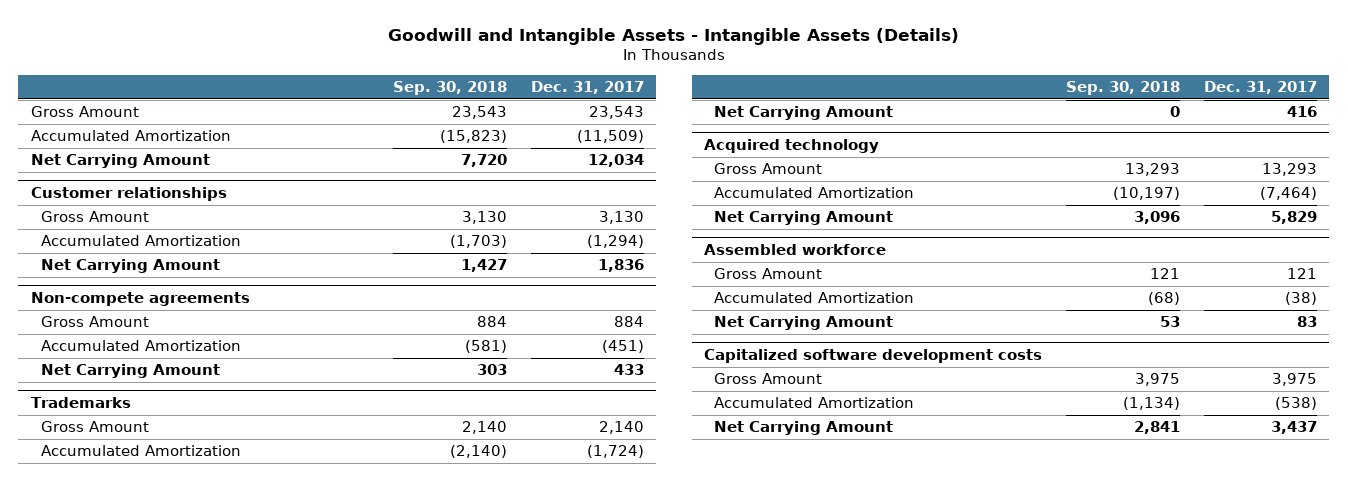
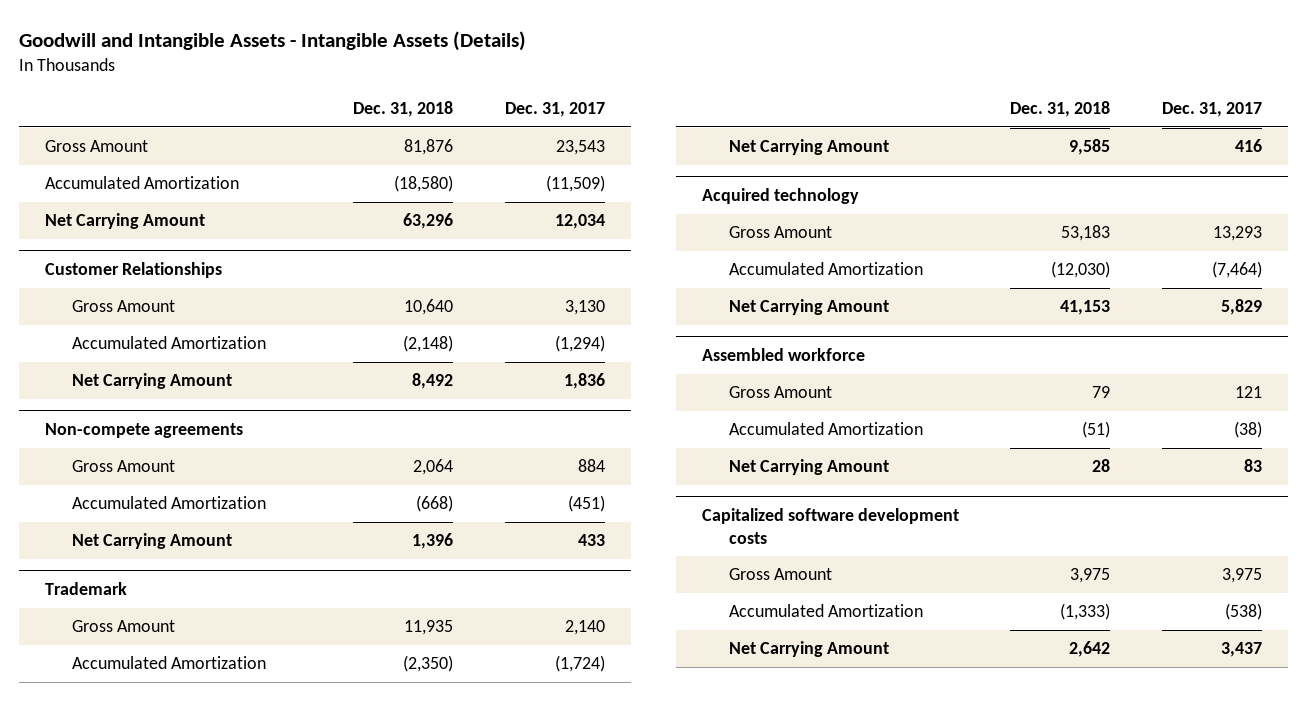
[392,80,507,95] Sep. 30, 2018 -> none
none -> [353,100,454,117] Dec. 31, 2018
[30,187,227,202] Customer relationships -> [44,261,222,278] Customer Relationships
[30,397,131,409] Trademarks -> [44,581,127,595] Trademark

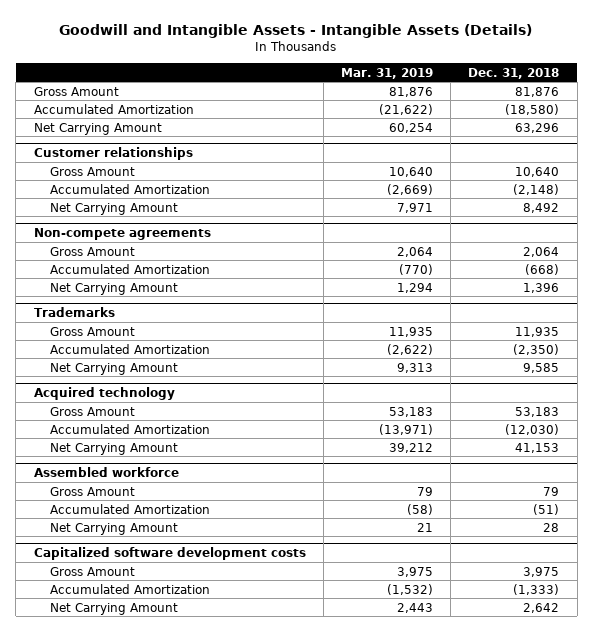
[504,101,605,117] Dec. 31, 2017 -> none
none -> [340,67,433,79] Mar. 31, 2019
[44,261,222,278] Customer Relationships -> [33,147,193,161] Customer relationships
[44,581,127,595] Trademark -> [33,307,115,318] Trademarks

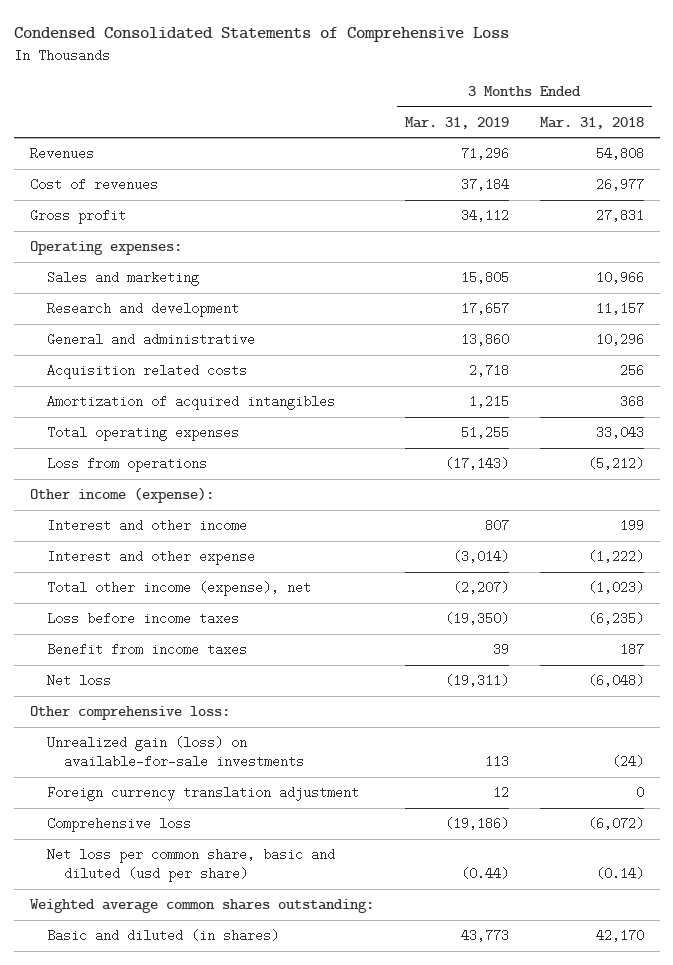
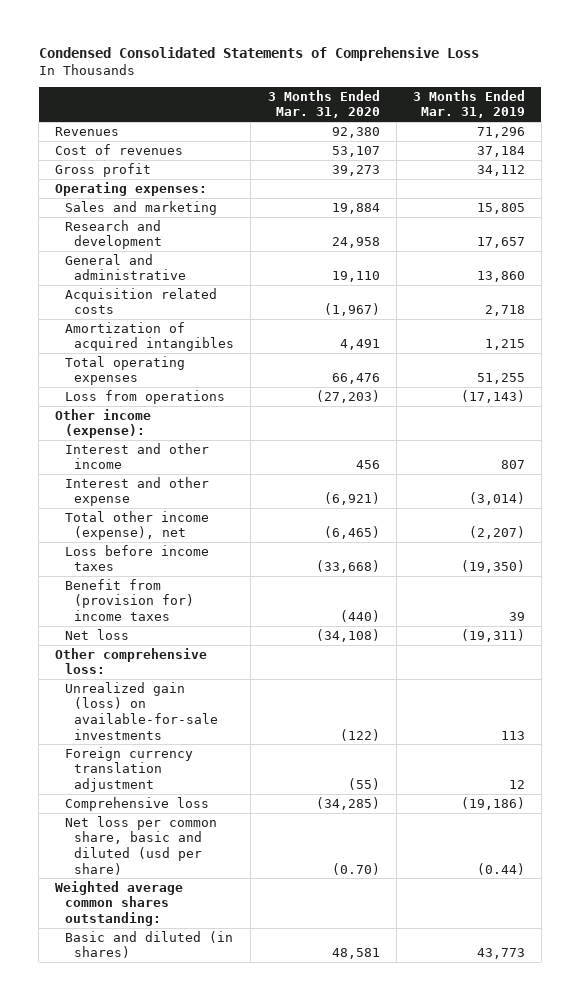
[539,116,644,129] Mar. 31, 2018 -> none
none -> [267,89,380,119] 3 Months Ended Mar. 31, 2020
[46,643,247,657] Benefit from income taxes -> [64,578,195,622] Benefit from (provision for) income taxes

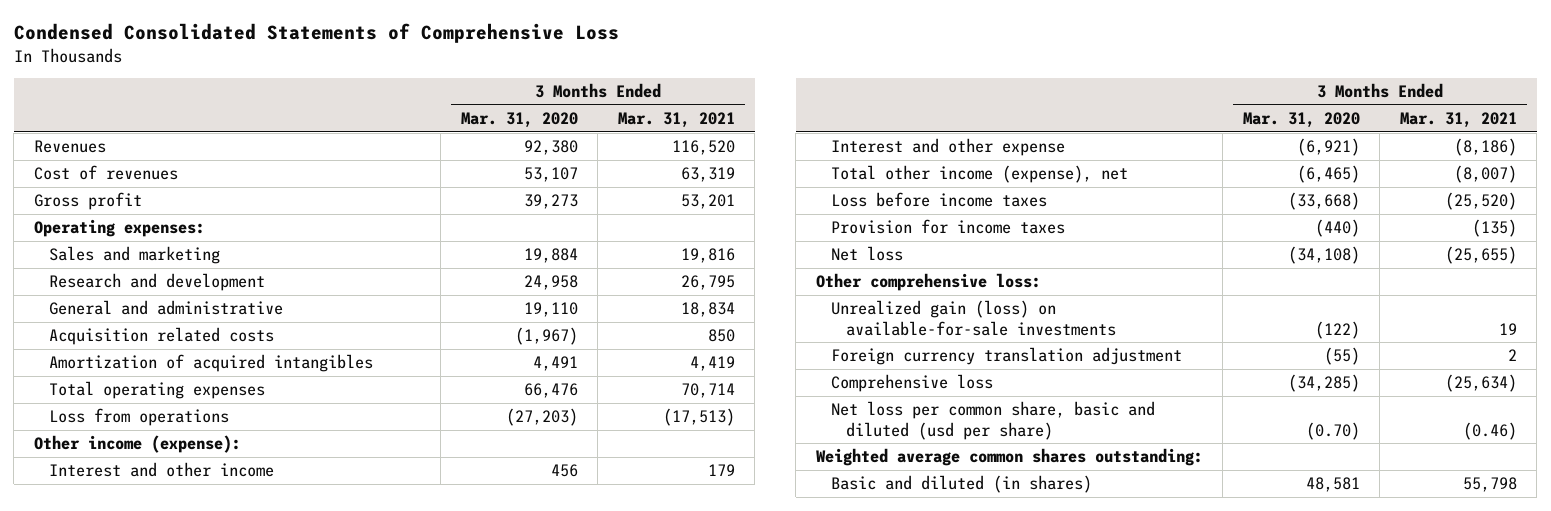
[412,89,525,119] 3 Months Ended Mar. 31, 2019 -> none
none -> [617,111,735,128] Mar. 31, 2021
[64,578,195,622] Benefit from (provision for) income taxes -> [830,219,1065,235] Provision for income taxes

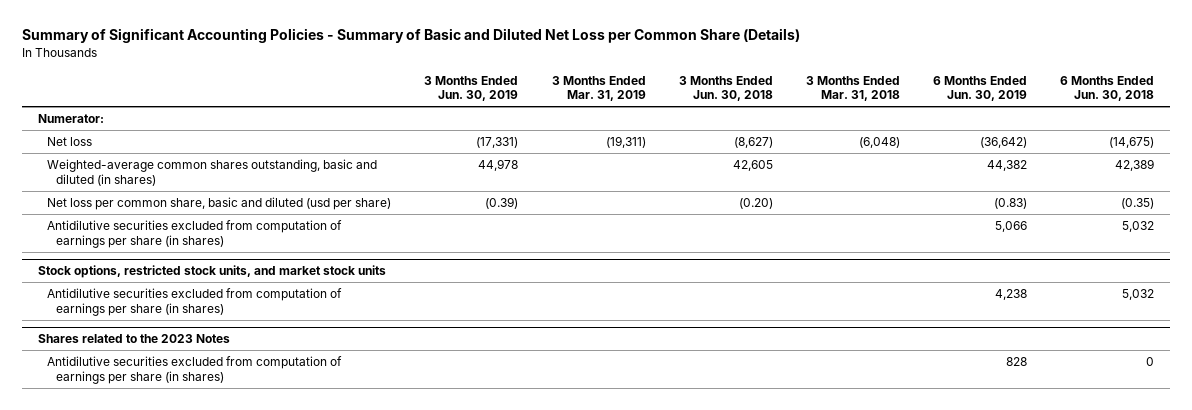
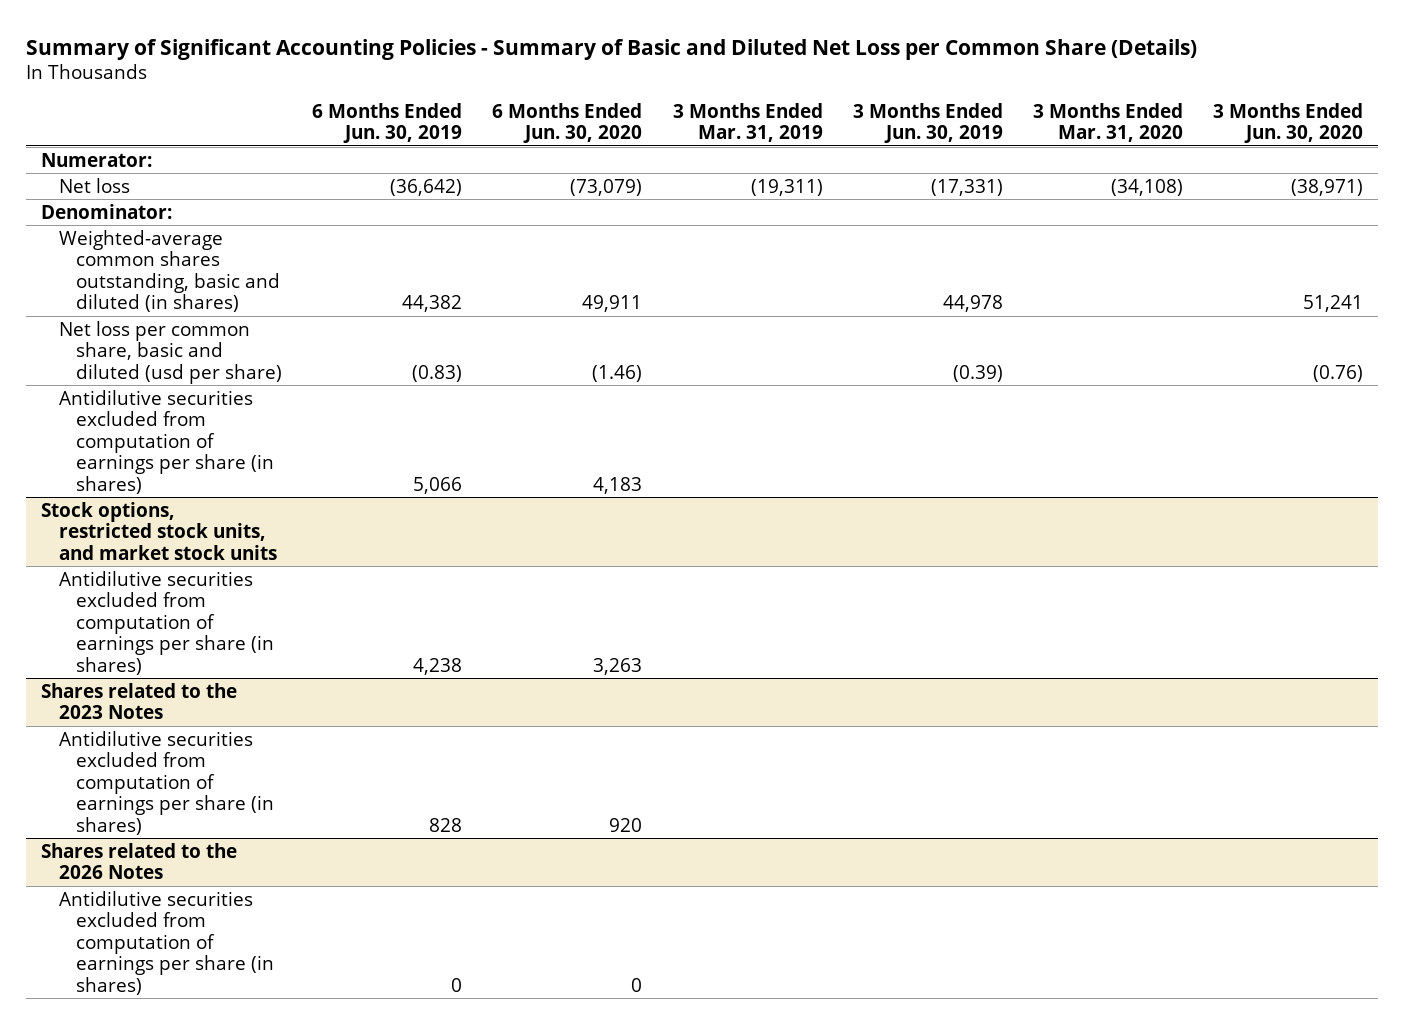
[678,75,773,102] 3 Months Ended Jun. 30, 2018 -> none
[805,75,900,102] 3 Months Ended Mar. 31, 2018 -> none
[1059,75,1154,102] 6 Months Ended Jun. 30, 2018 -> none
none -> [492,102,643,144] 6 Months Ended Jun. 30, 2020
none -> [1033,102,1184,143] 3 Months Ended Mar. 31, 2020
none -> [1213,102,1364,144] 3 Months Ended Jun. 30, 2020
none -> [41,203,173,219] Denominator:
none -> [41,842,238,880] Shares related to the 2026 Notes
none -> [58,890,275,995] Antidilutive securities excluded from computation of earnings per share (in shares)

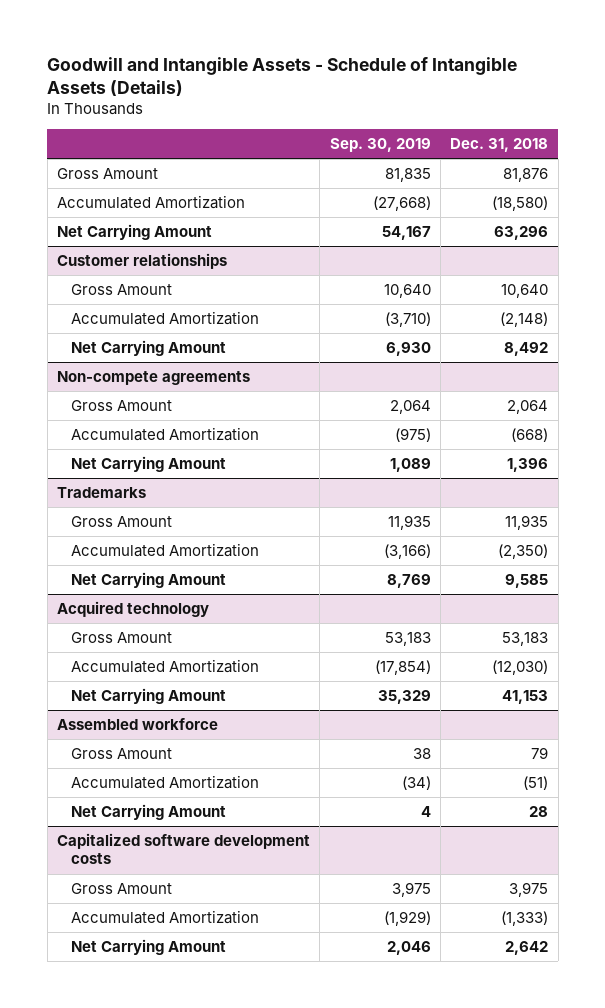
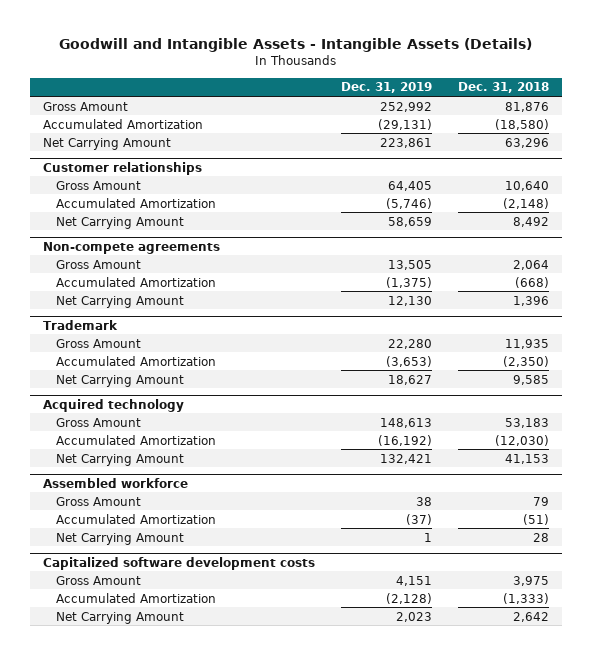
[47,56,518,96] Goodwill and Intangible Assets - Schedule of Intangible Assets (Details) -> [58,37,532,52] Goodwill and Intangible Assets - Intangible Assets (Details)
[329,138,431,153] Sep. 30, 2019 -> none
none -> [340,82,432,94] Dec. 31, 2019
[57,487,147,499] Trademarks -> [42,319,118,330] Trademark

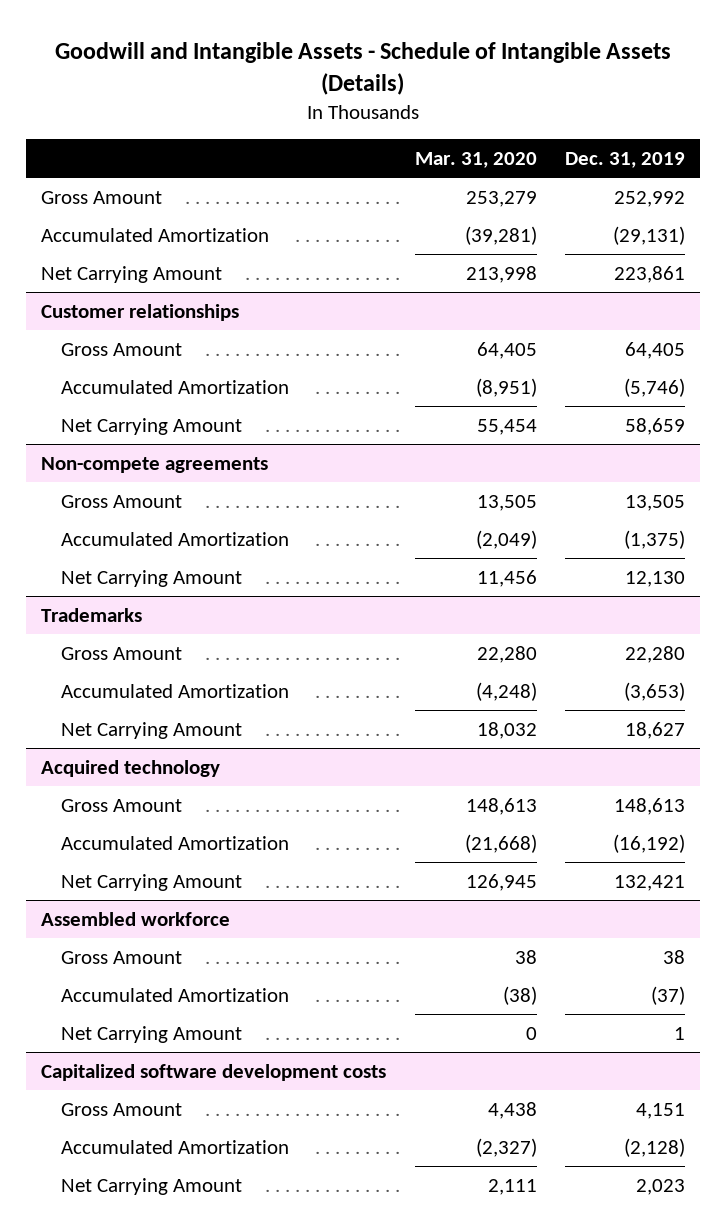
[58,37,532,52] Goodwill and Intangible Assets - Intangible Assets (Details) -> [55,41,672,95] Goodwill and Intangible Assets - Schedule of Intangible Assets (Details)
[457,82,549,94] Dec. 31, 2018 -> none
none -> [414,151,537,168] Mar. 31, 2020
[42,319,118,330] Trademark -> [40,607,142,622] Trademarks

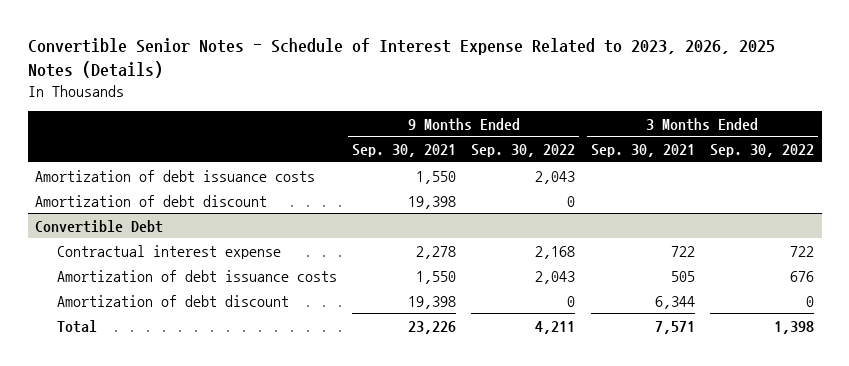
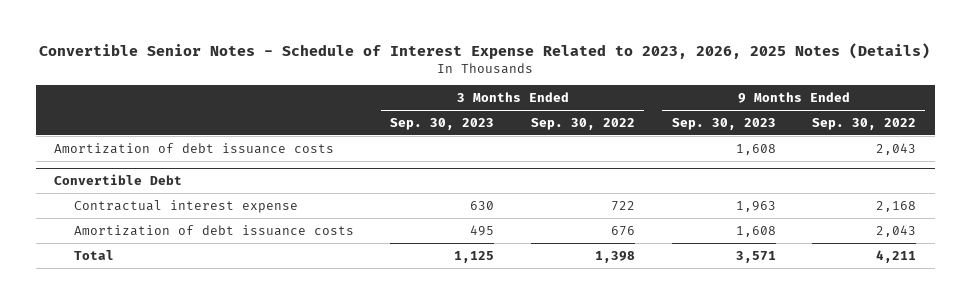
[351,143,456,157] Sep. 30, 2021 -> none
[590,143,695,157] Sep. 30, 2021 -> none
none -> [390,117,495,130] Sep. 30, 2023
none -> [671,117,776,130] Sep. 30, 2023
[35,194,268,207] Amortization of debt discount -> none
[56,294,289,307] Amortization of debt discount -> none

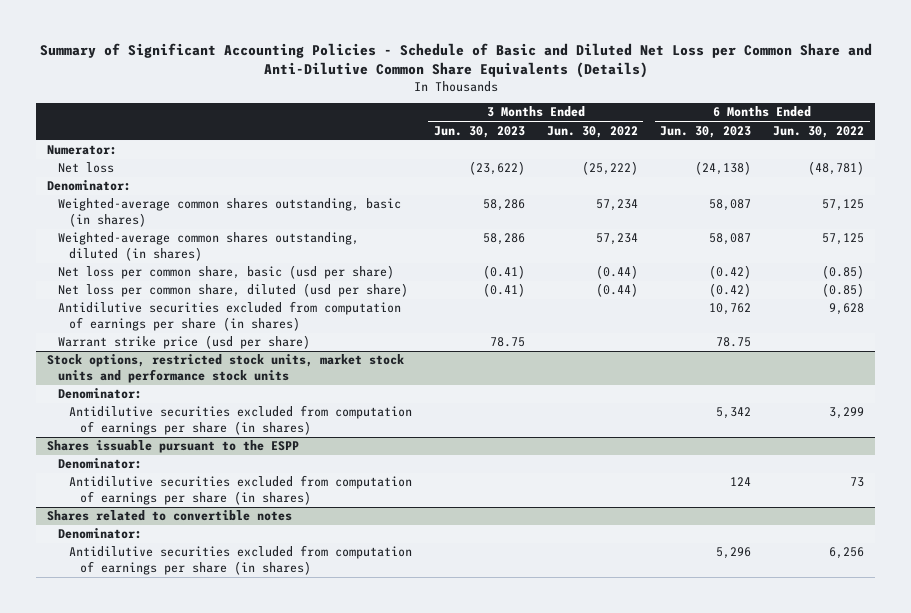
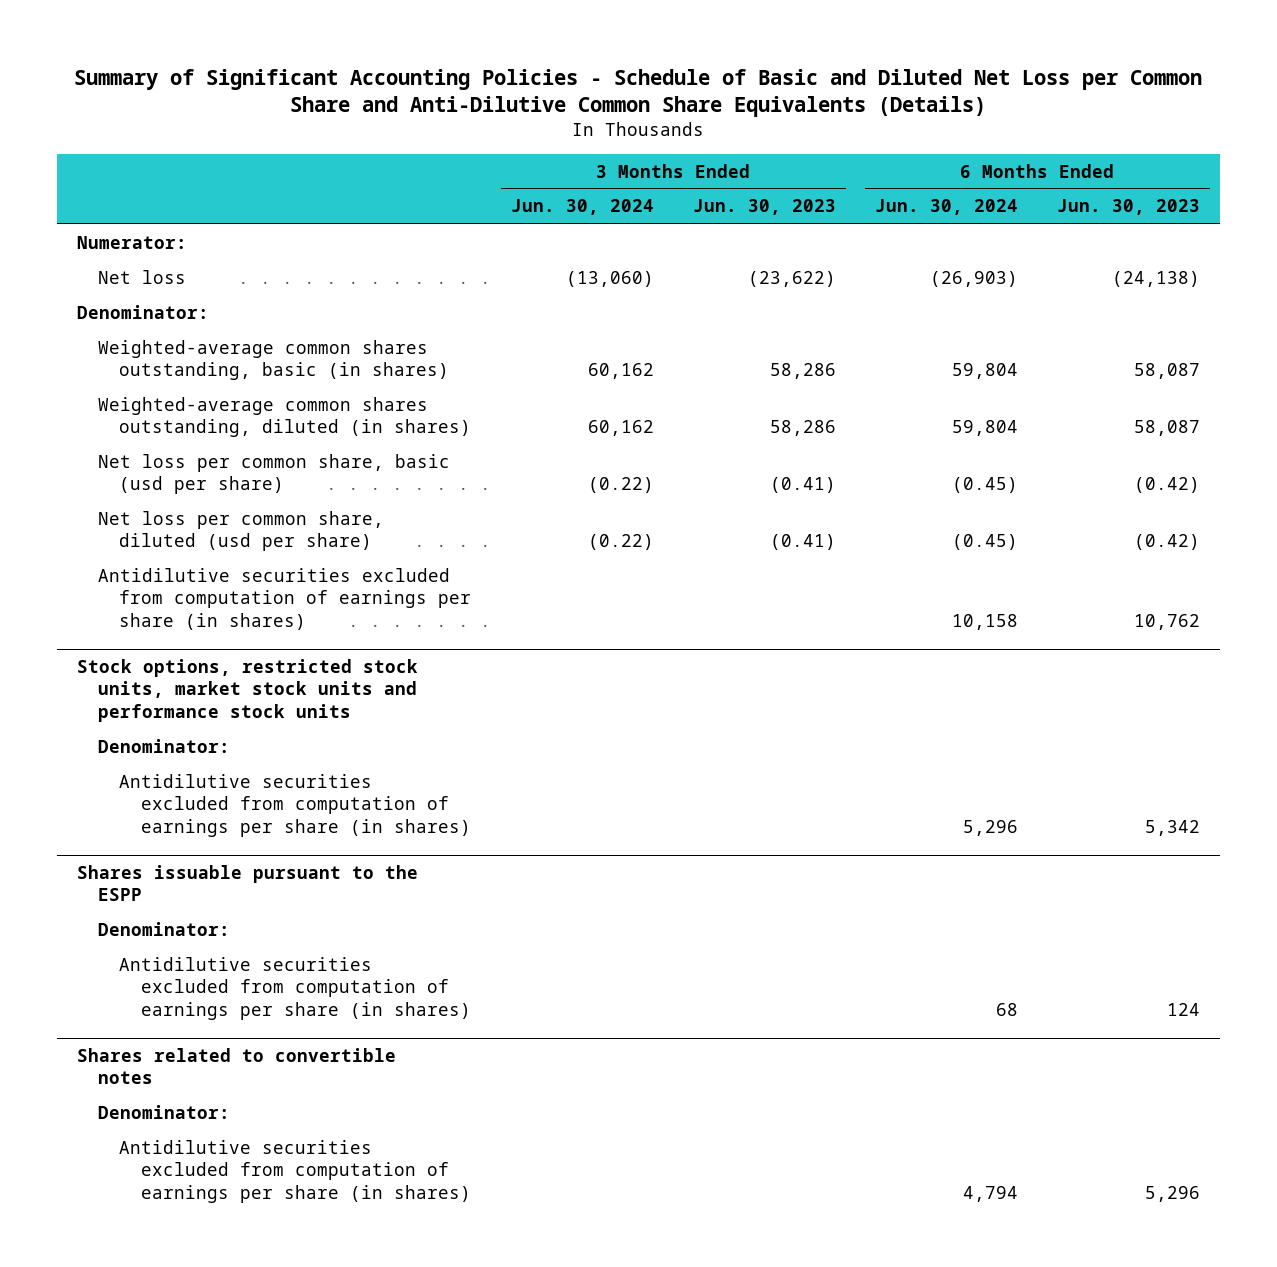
[546,125,638,138] Jun. 30, 2022 -> none
[773,125,865,138] Jun. 30, 2022 -> none
none -> [510,199,654,216] Jun. 30, 2024
none -> [874,199,1018,216] Jun. 30, 2024
[57,335,310,350] Warrant strike price (usd per share) -> none

